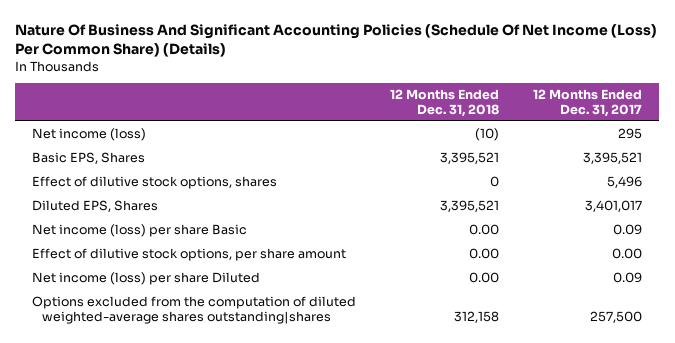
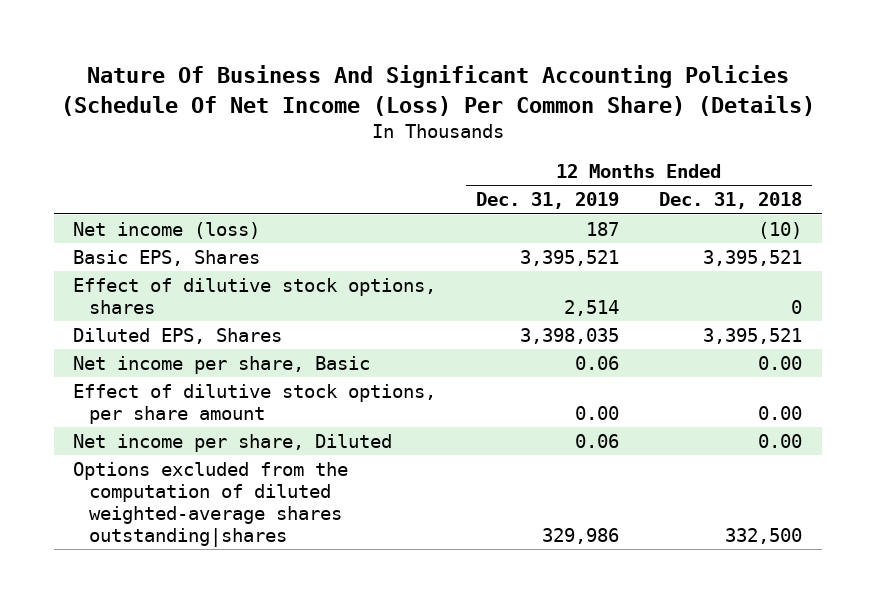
[533,89,643,117] 12 Months Ended Dec. 31, 2017 -> none
none -> [476,192,620,210] Dec. 31, 2019
[32,224,248,238] Net income (loss) per share Basic -> [73,356,371,375] Net income per share, Basic
[32,272,261,286] Net income (loss) per share Diluted -> [73,434,393,453] Net income per share, Diluted
[454,310,500,323] 312,158 -> [725,528,803,545] 332,500

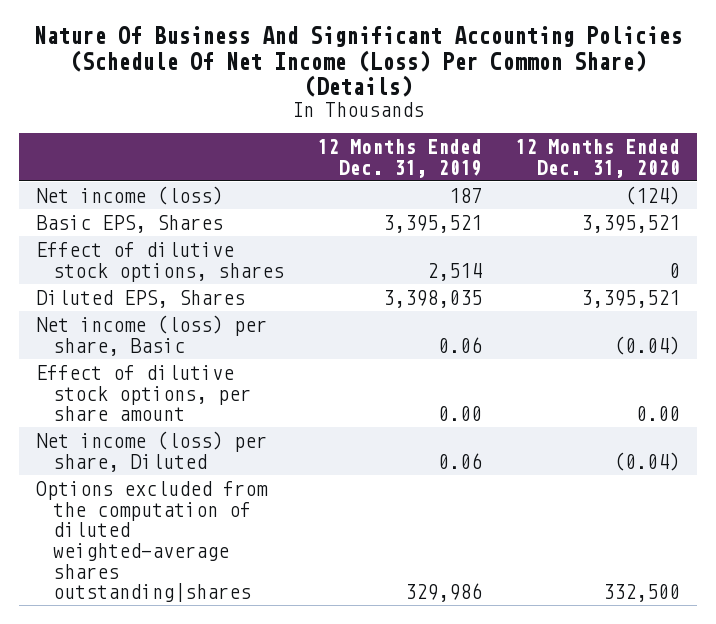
[659,192,803,210] Dec. 31, 2018 -> none
none -> [515,139,681,178] 12 Months Ended Dec. 31, 2020
[73,356,371,375] Net income per share, Basic -> [35,314,267,356] Net income (loss) per share, Basic
[73,434,393,453] Net income per share, Diluted -> [35,430,267,472] Net income (loss) per share, Diluted

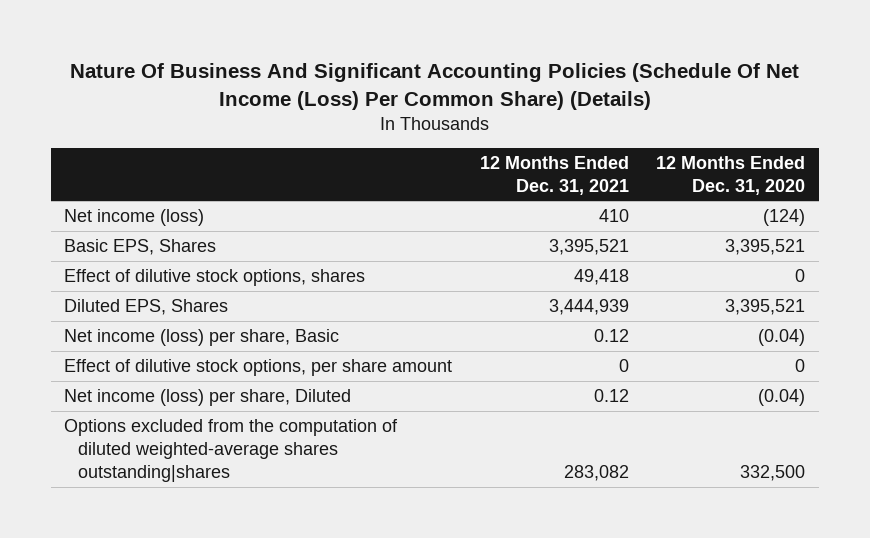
[317,139,483,178] 12 Months Ended Dec. 31, 2019 -> none
none -> [479,155,629,195] 12 Months Ended Dec. 31, 2021
[636,406,681,422] 0.00 -> [795,359,806,373] 0

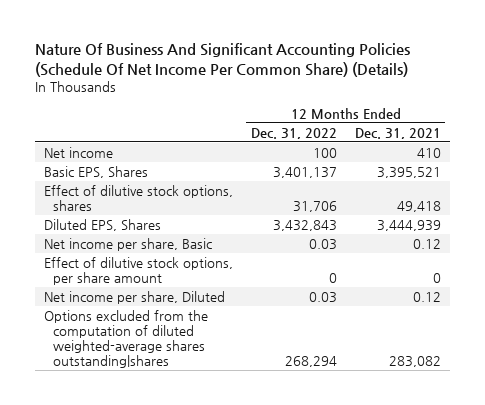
[69,63,799,110] Nature Of Business And Significant Accounting Policies (Schedule Of Net Income (Loss) Per Common Share) (Details) -> [34,43,410,78] Nature Of Business And Significant Accounting Policies (Schedule Of Net Income Per Common Share) (Details)
[656,155,806,195] 12 Months Ended Dec. 31, 2020 -> none
none -> [250,127,337,139] Dec. 31, 2022
[64,209,205,227] Net income (loss) -> [43,146,113,158] Net income
[64,329,340,347] Net income (loss) per share, Basic -> [43,237,212,251] Net income per share, Basic
[64,389,352,407] Net income (loss) per share, Diluted -> [43,290,225,304] Net income per share, Diluted

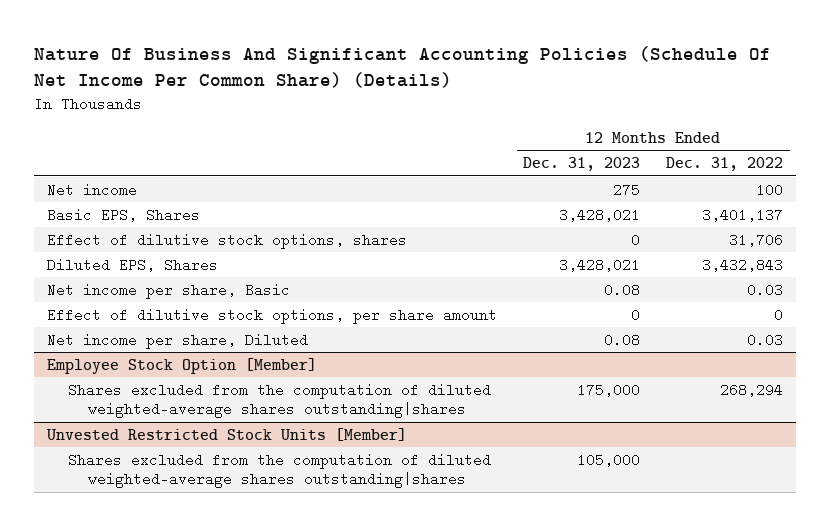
[354,127,441,139] Dec. 31, 2021 -> none
none -> [523,157,641,172] Dec. 31, 2023
none -> [47,357,318,374] Employee Stock Option [Member]
[43,309,208,368] Options excluded from the computation of diluted weighted-average shares outstanding|shares -> [67,382,491,419] Shares excluded from the computation of diluted weighted-average shares outstanding|shares
none -> [46,427,408,441] Unvested Restricted Stock Units [Member]
none -> [67,452,491,489] Shares excluded from the computation of diluted weighted-average shares outstanding|shares

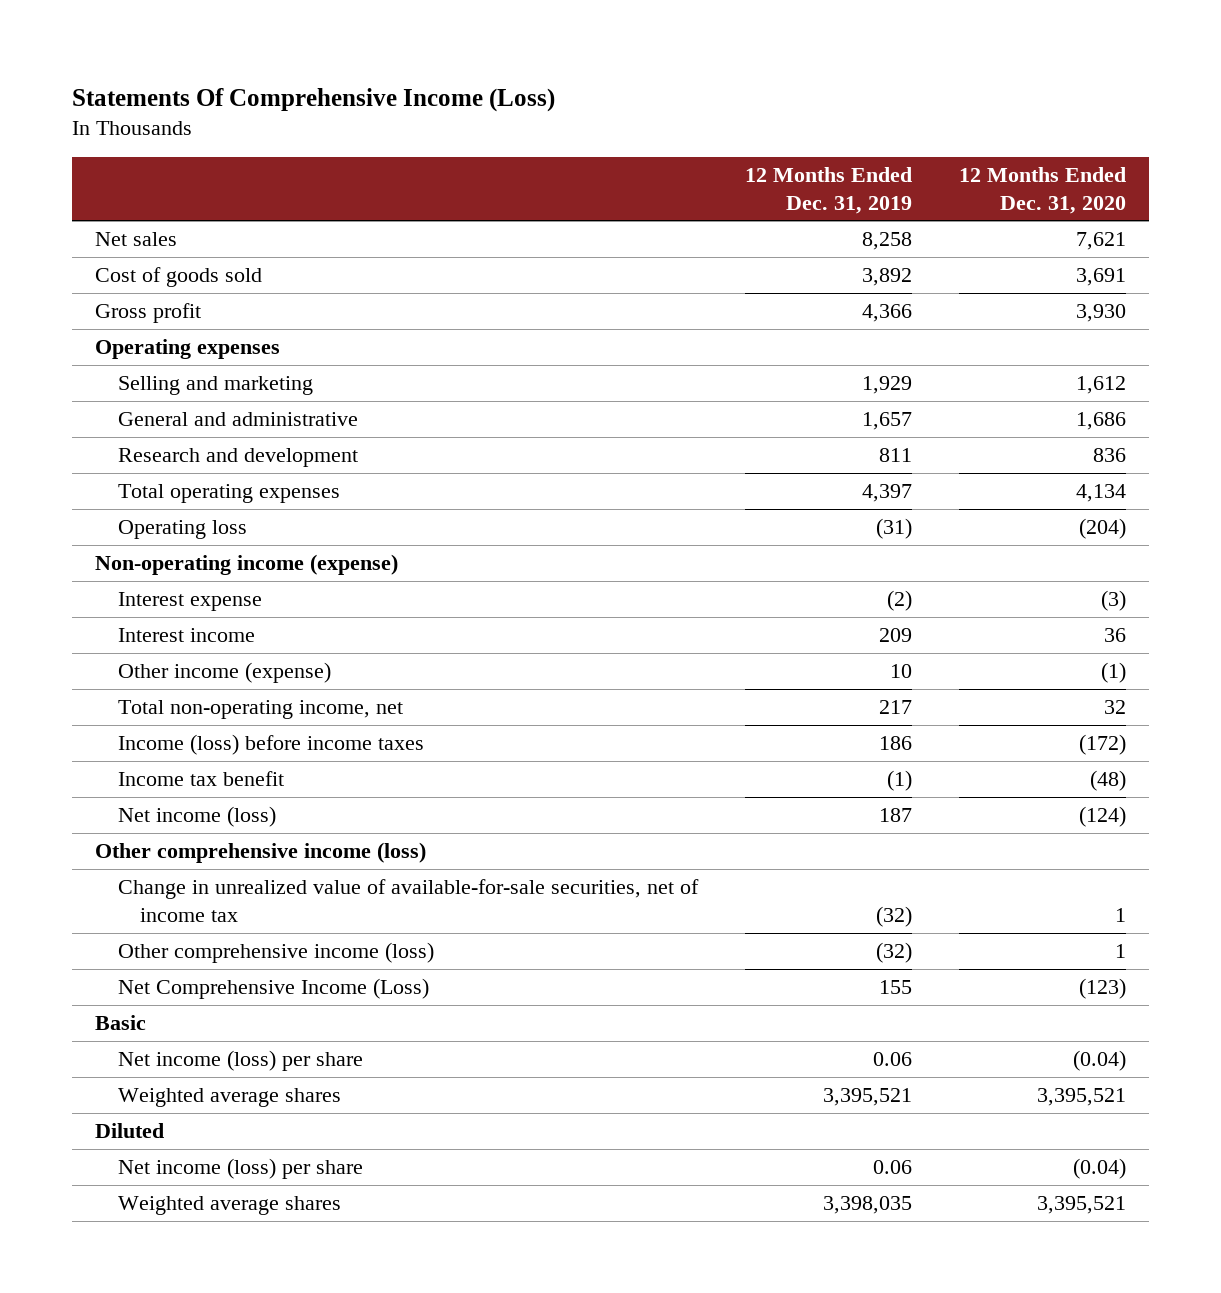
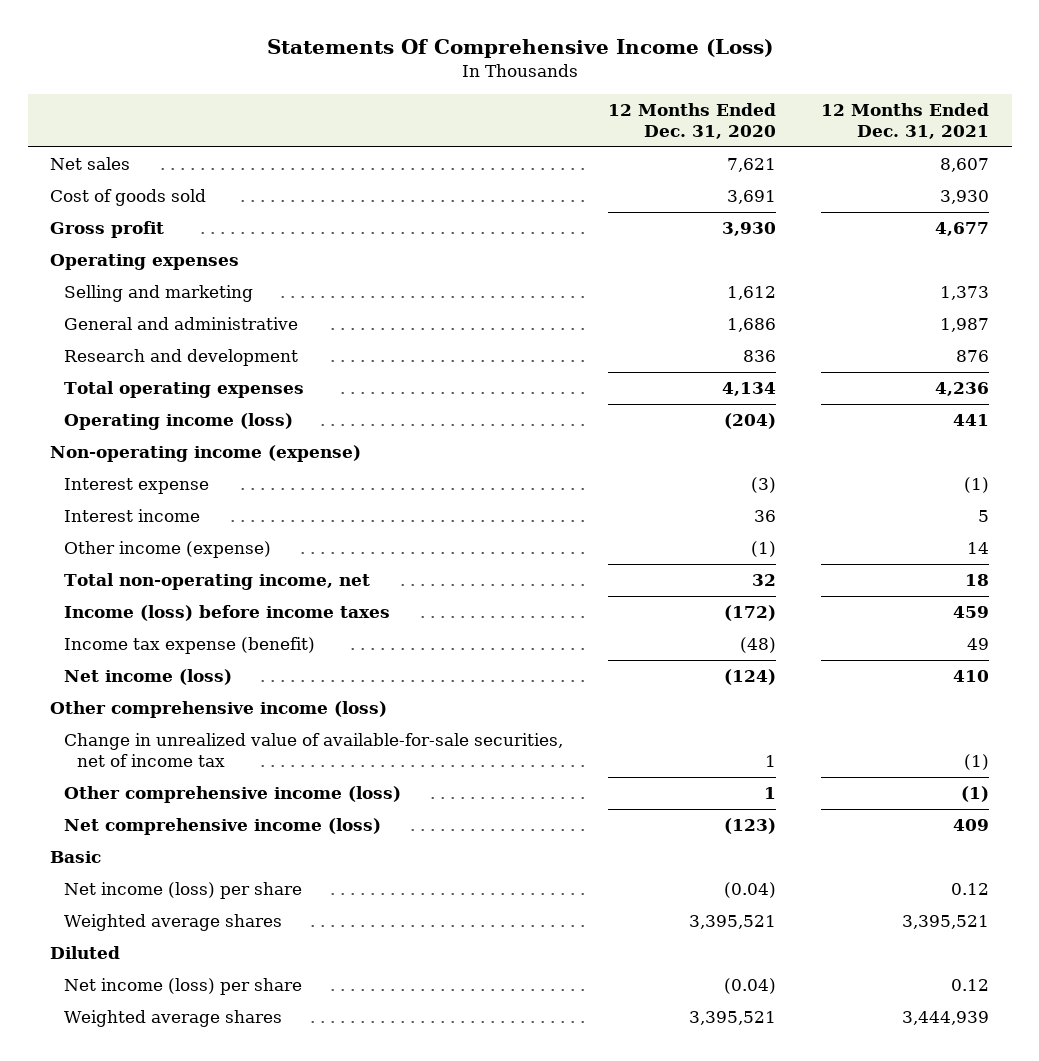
[744,166,912,214] 12 Months Ended Dec. 31, 2019 -> none
none -> [821,103,990,139] 12 Months Ended Dec. 31, 2021
[117,519,247,539] Operating loss -> [63,413,293,431] Operating income (loss)
[117,770,284,786] Income tax benefit -> [63,637,315,655] Income tax expense (benefit)
[117,977,429,999] Net Comprehensive Income (Loss) -> [63,818,381,836] Net comprehensive income (loss)

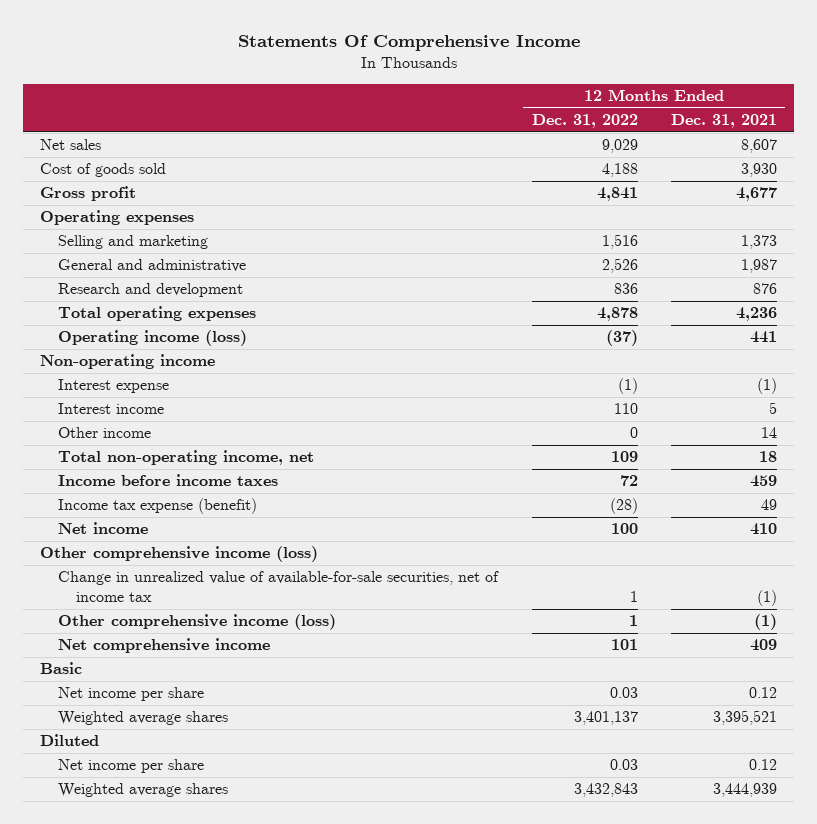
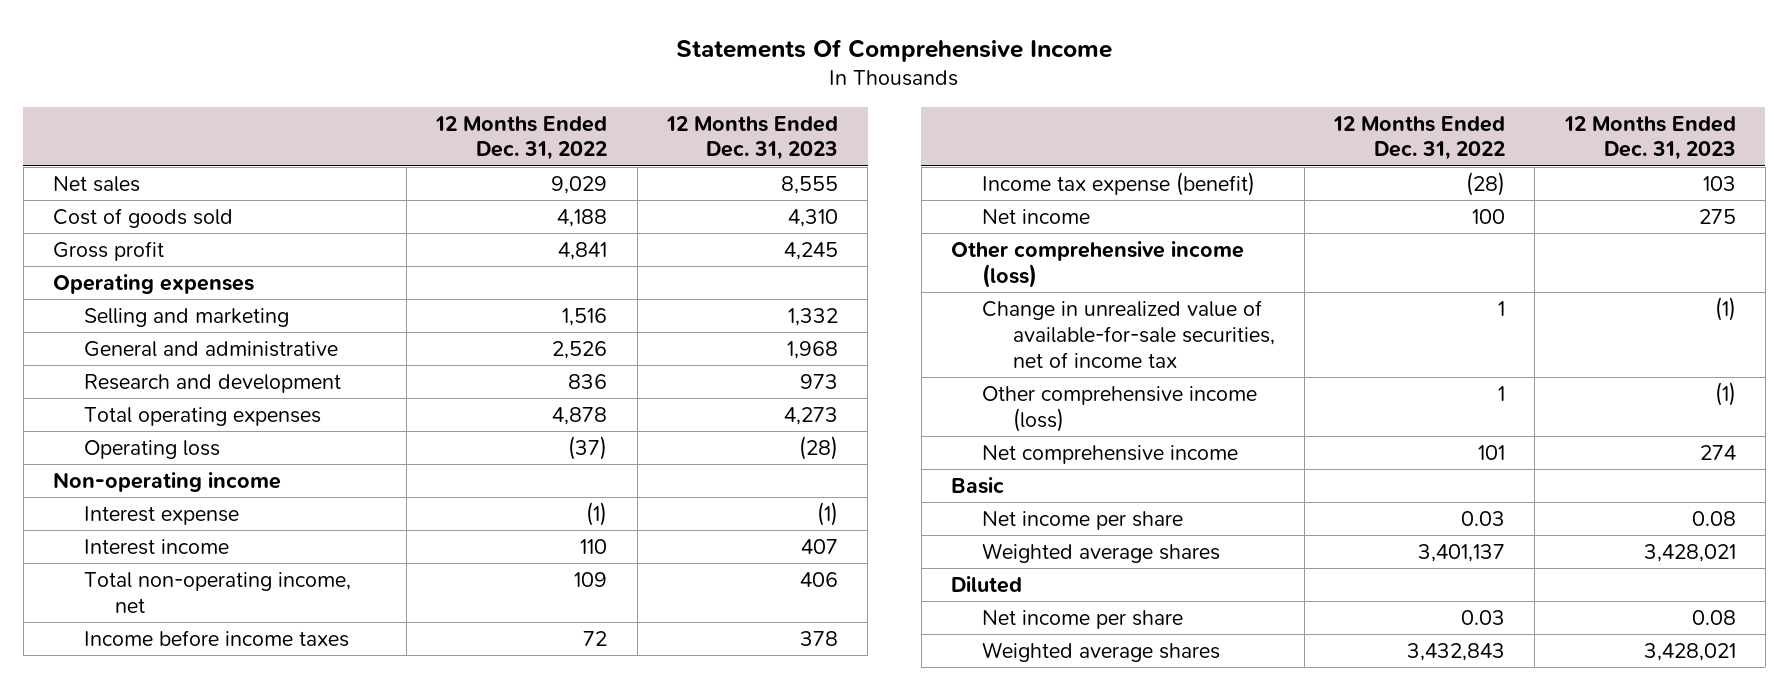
[671,114,778,129] Dec. 31, 2021 -> none
none -> [665,115,838,161] 12 Months Ended Dec. 31, 2023
[58,330,248,347] Operating income (loss) -> [84,439,221,459] Operating loss
[58,427,152,439] Other income -> none

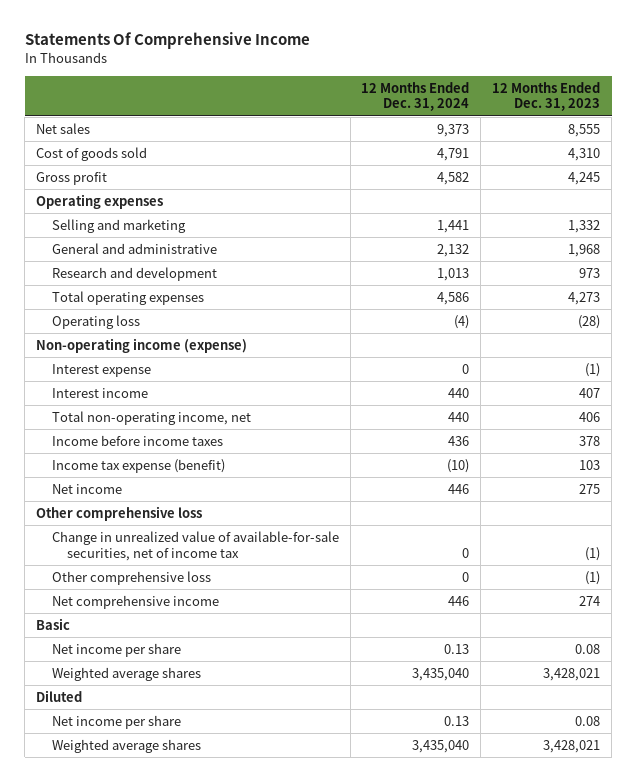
[435,115,608,161] 12 Months Ended Dec. 31, 2022 -> none
none -> [361,81,470,112] 12 Months Ended Dec. 31, 2024
[53,471,282,492] Non-operating income -> [36,337,248,353] Non-operating income (expense)
[950,240,1244,288] Other comprehensive income (loss) -> [36,505,203,521] Other comprehensive loss
[981,385,1257,432] Other comprehensive income (loss) -> [51,570,211,585] Other comprehensive loss

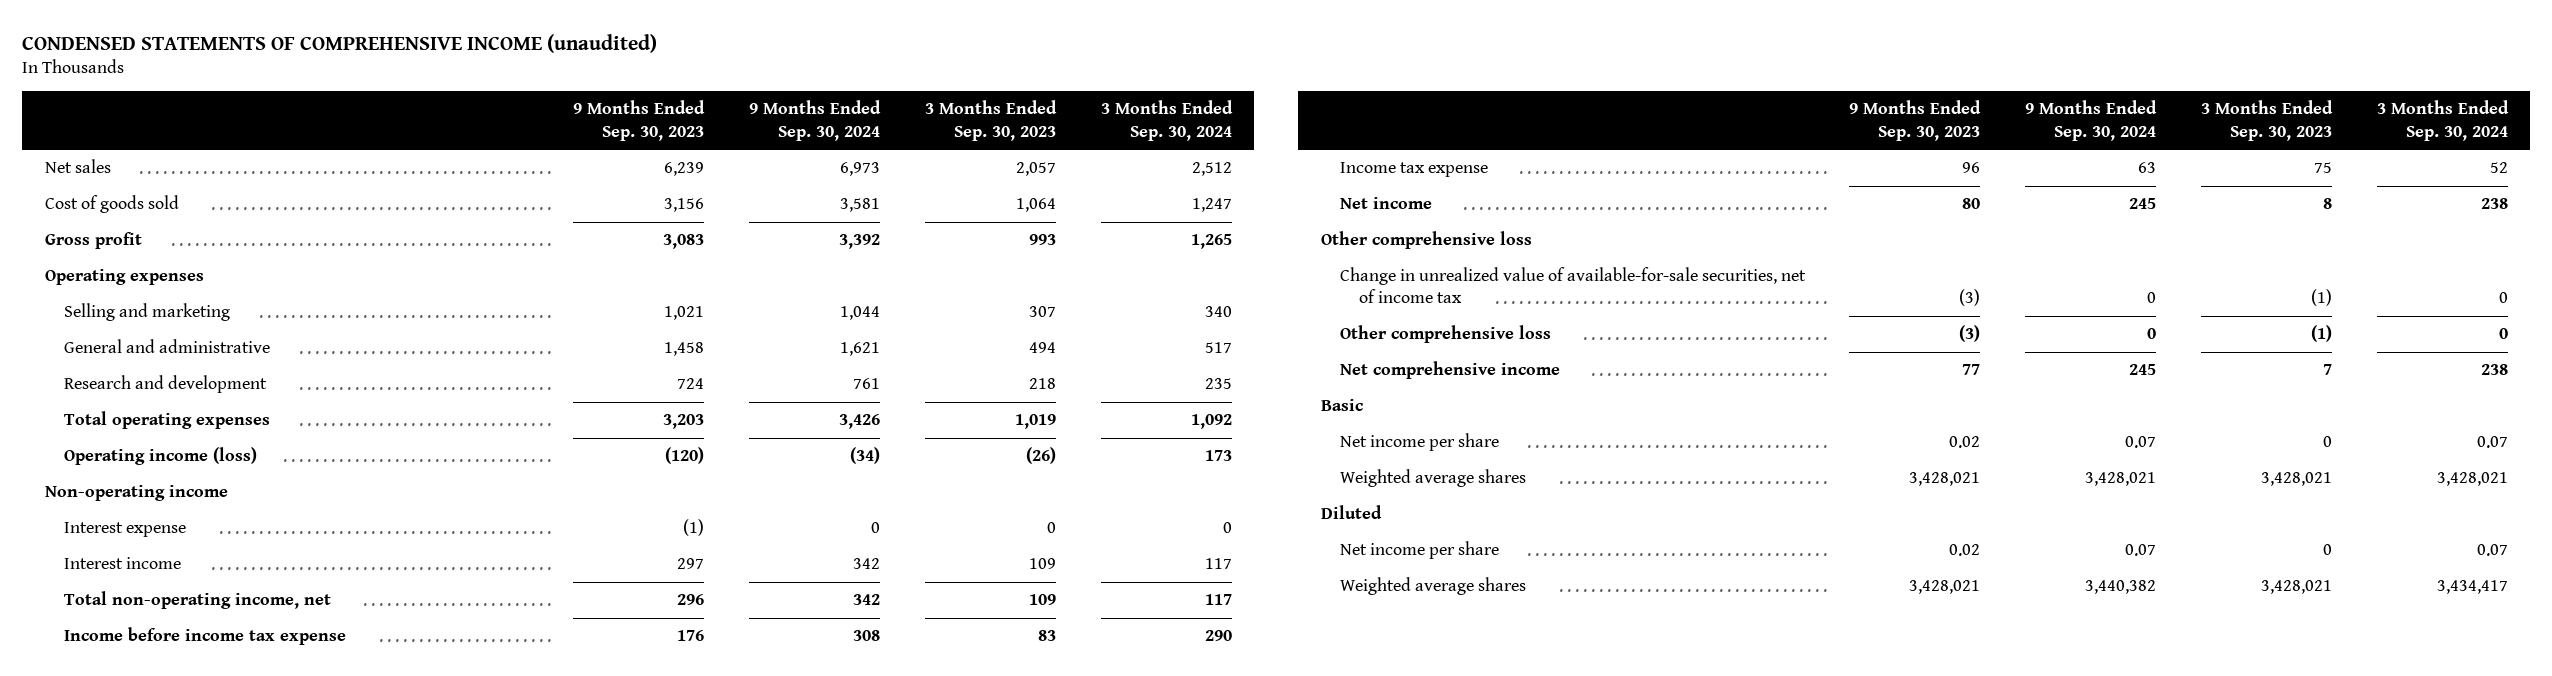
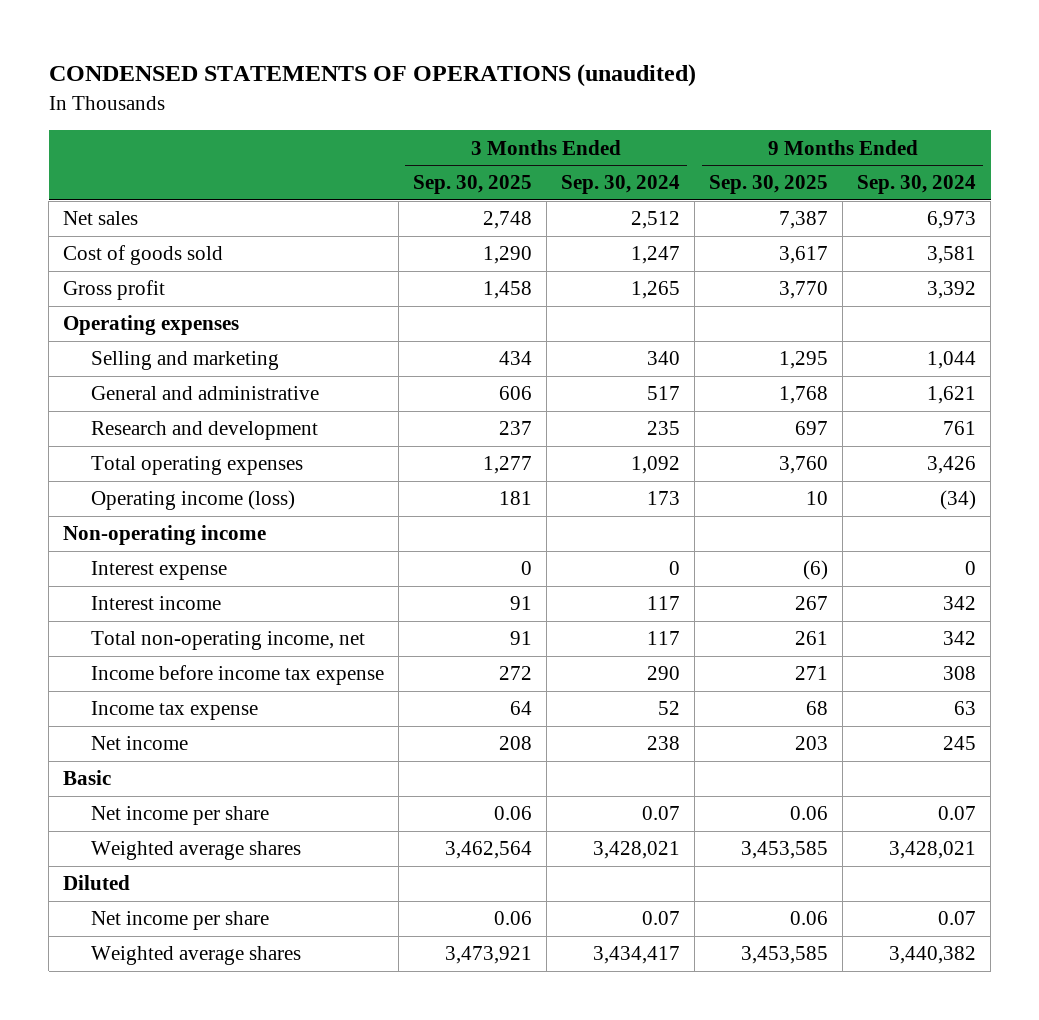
[22,33,658,53] CONDENSED STATEMENTS OF COMPREHENSIVE INCOME (unaudited) -> [48,64,696,88] CONDENSED STATEMENTS OF OPERATIONS (unaudited)
[573,100,706,141] 9 Months Ended Sep. 30, 2023 -> none
[924,100,1057,141] 3 Months Ended Sep. 30, 2023 -> none
none -> [412,175,532,195] Sep. 30, 2025
none -> [708,175,828,195] Sep. 30, 2025
[1320,231,1532,250] Other comprehensive loss -> none
[1339,267,1806,304] Change in unrealized value of available-for-sale securities, net of income tax -> none
[1339,325,1551,344] Other comprehensive loss -> none
[1339,361,1560,380] Net comprehensive income -> none

